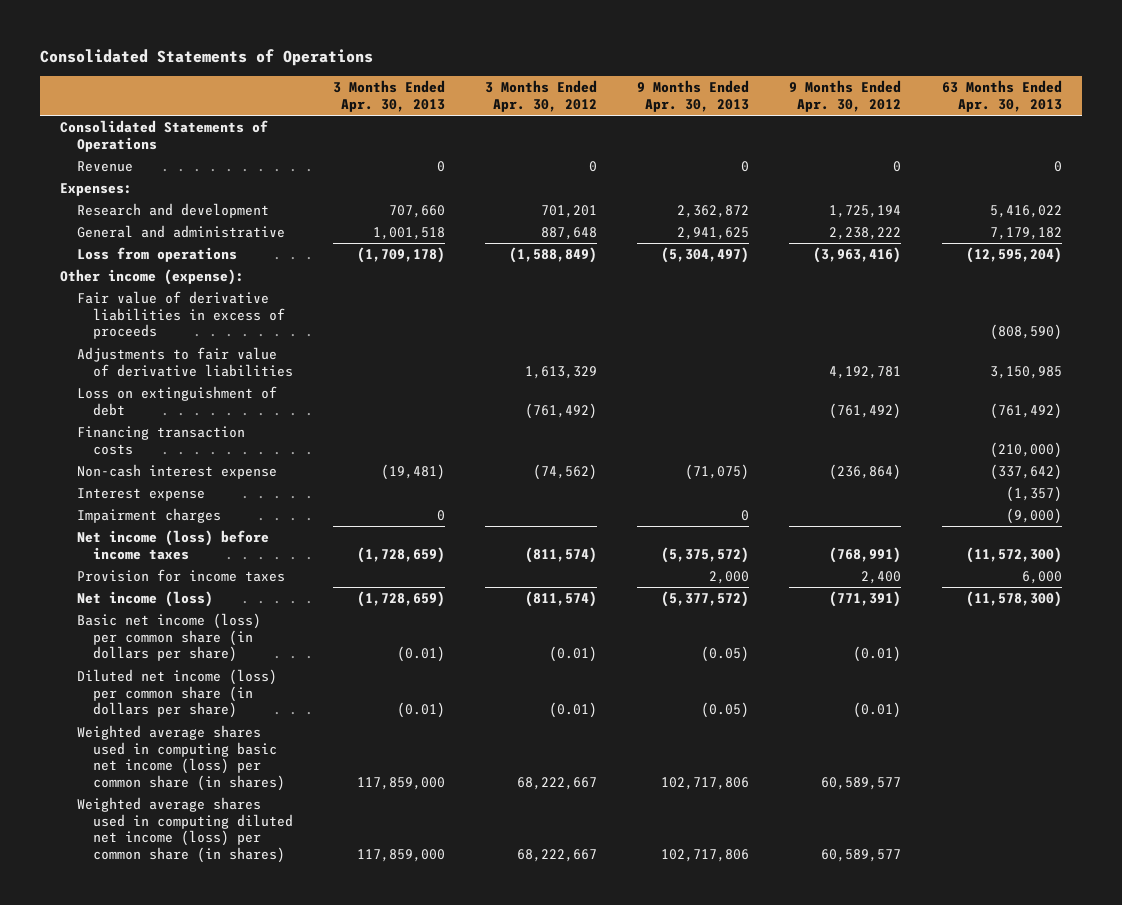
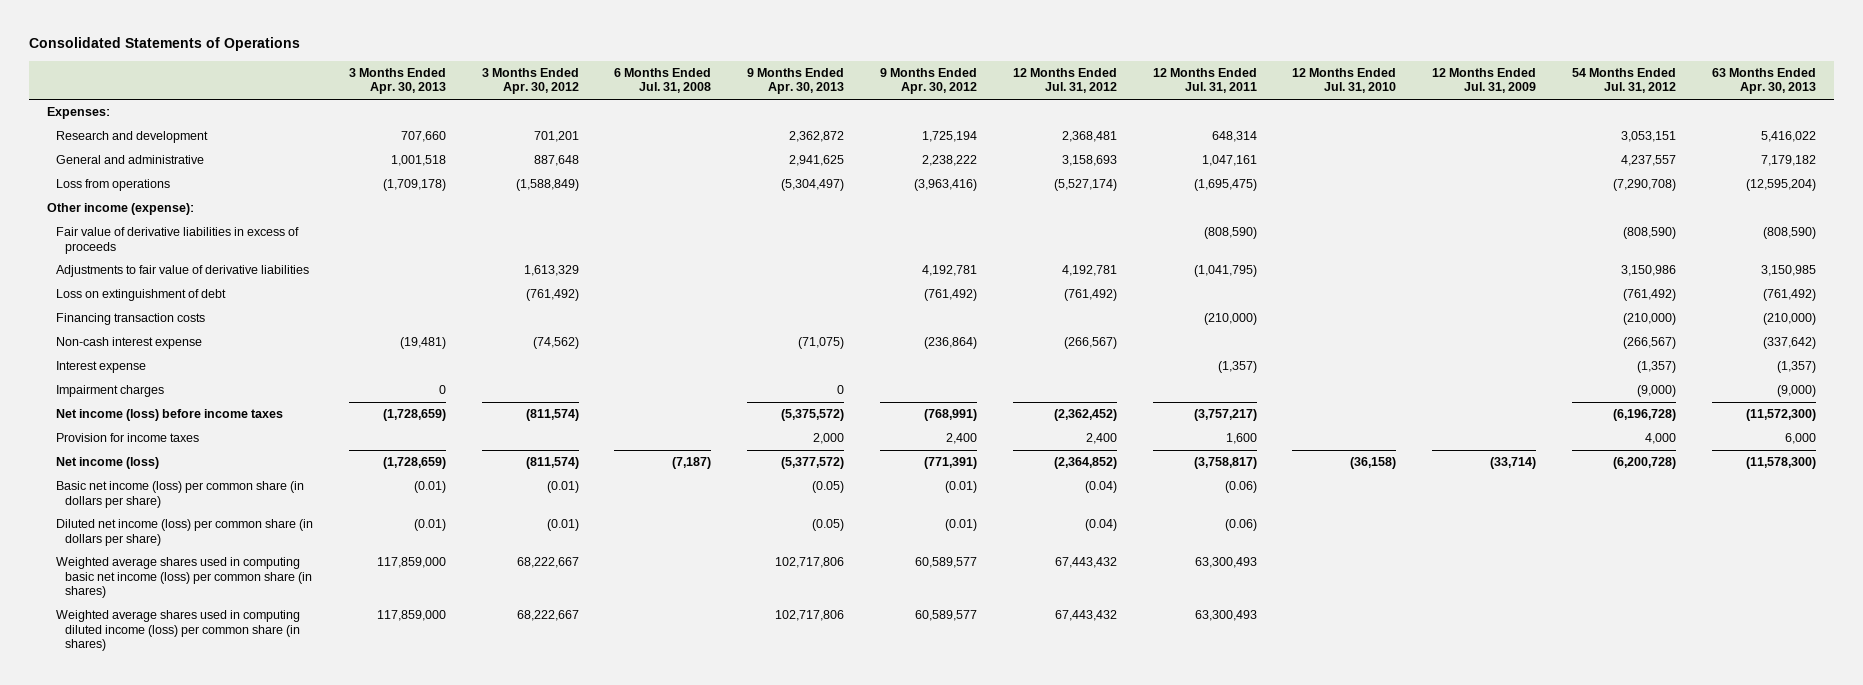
none -> [614,68,712,94] 6 Months Ended Jul. 31, 2008
none -> [1012,68,1117,94] 12 Months Ended Jul. 31, 2012
none -> [1152,68,1257,94] 12 Months Ended Jul. 31, 2011
none -> [1292,68,1397,94] 12 Months Ended Jul. 31, 2010
none -> [1432,68,1537,94] 12 Months Ended Jul. 31, 2009
none -> [1572,68,1677,94] 54 Months Ended Jul. 31, 2012
[60,120,269,152] Consolidated Statements of Operations -> none
[76,161,133,173] Revenue -> none
[76,797,294,864] Weighted average shares used in computing diluted net income (loss) per common share (in shares) -> [55,610,300,651] Weighted average shares used in computing diluted income (loss) per common share (in shares)

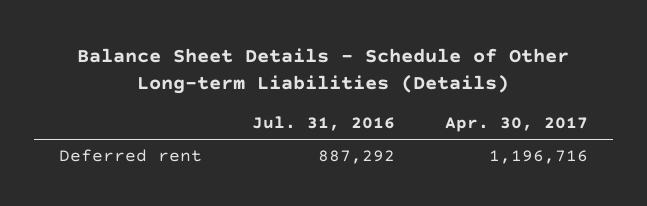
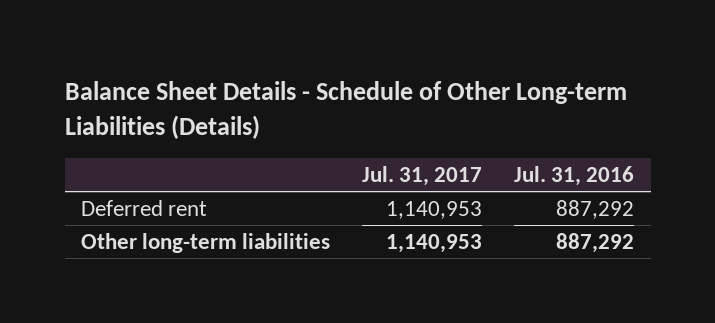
[444,117,588,133] Apr. 30, 2017 -> none
none -> [362,166,483,187] Jul. 31, 2017
none -> [80,233,330,254] Other long-term liabilities

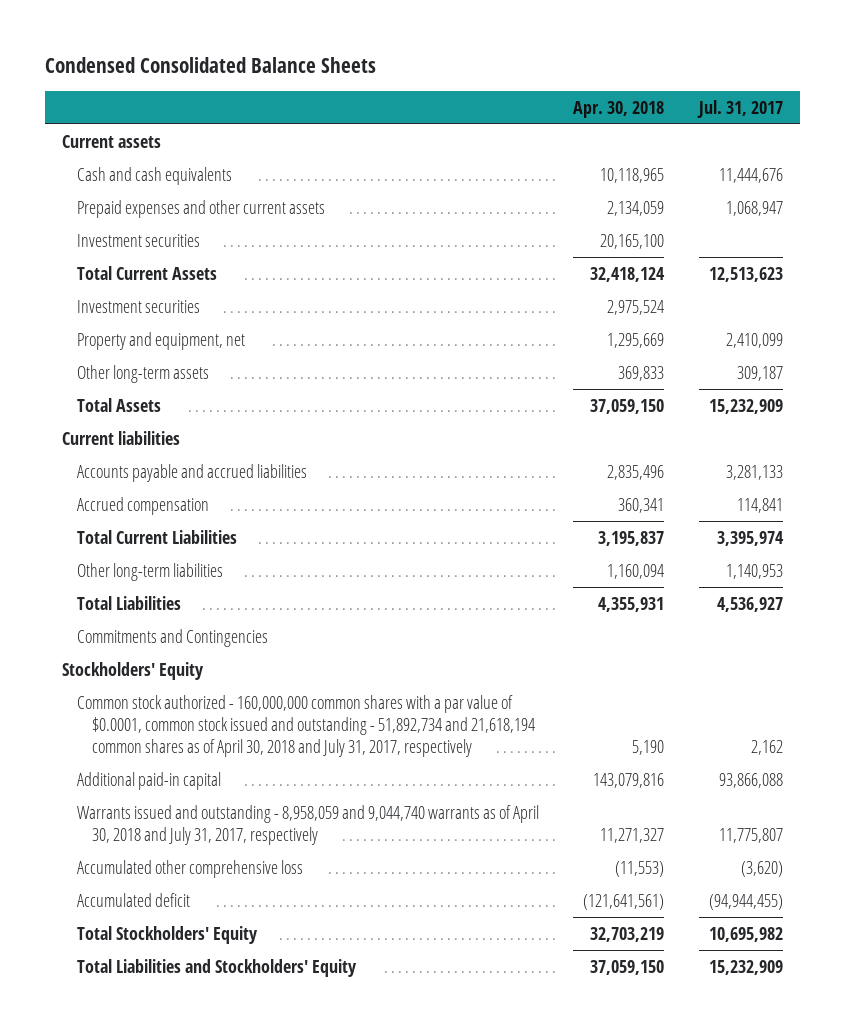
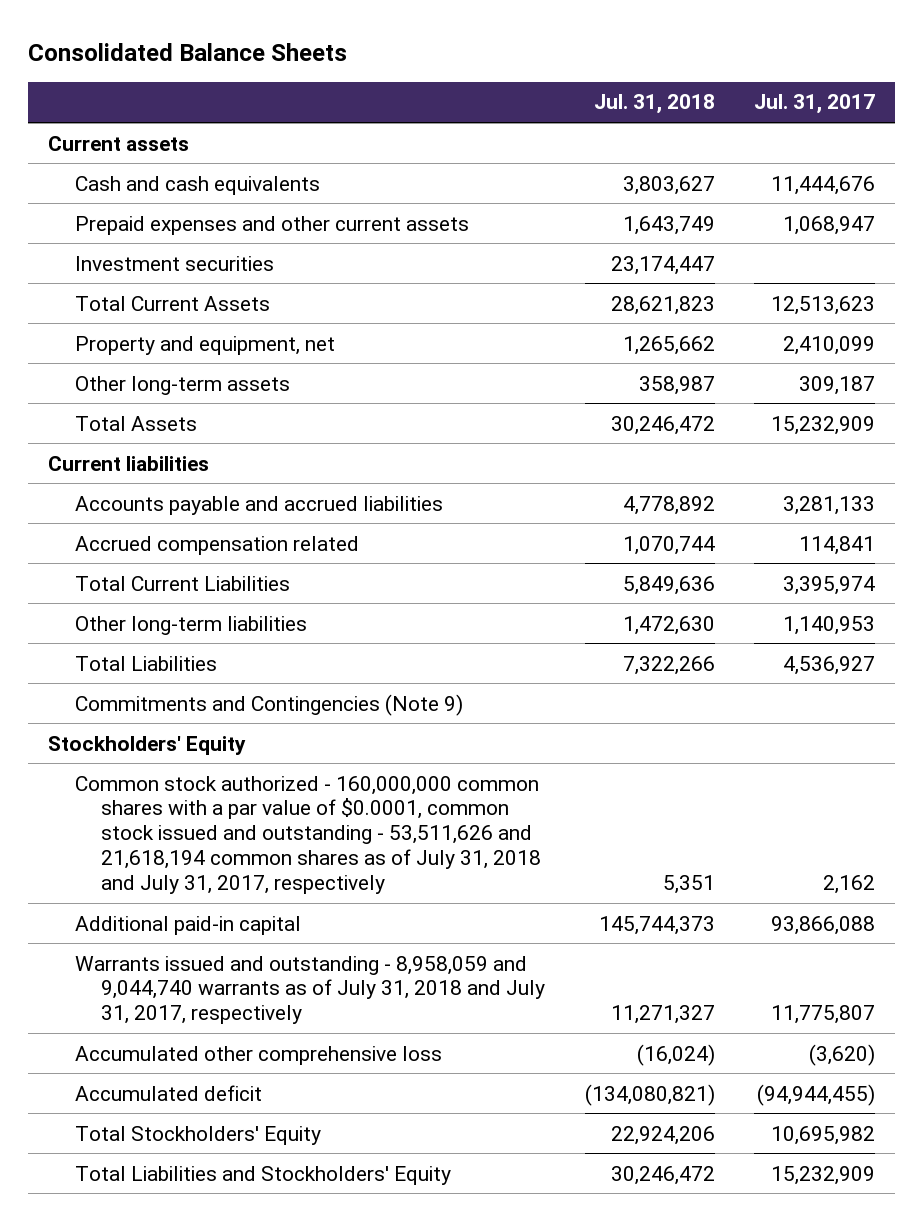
[44,56,376,73] Condensed Consolidated Balance Sheets -> [27,42,347,61] Consolidated Balance Sheets
[573,100,665,118] Apr. 30, 2018 -> none
none -> [593,94,715,115] Jul. 31, 2018
[76,299,200,313] Investment securities -> none
[76,496,209,515] Accrued compensation -> [74,535,359,555] Accrued compensation related
[76,628,268,647] Commitments and Contingencies -> [74,693,463,716] Commitments and Contingencies (Note 9)
[76,694,535,757] Common stock authorized - 160,000,000 common shares with a par value of $0.0001, common stock issued and outstanding - 51,892,734 and 21,618,194 common shares as of April 30, 2018 and July 31, 2017, respectively -> [74,775,542,894] Common stock authorized - 160,000,000 common shares with a par value of $0.0001, common stock issued and outstanding - 53,511,626 and 21,618,194 common shares as of July 31, 2018 and July 31, 2017, respectively
[76,804,539,845] Warrants issued and outstanding - 8,958,059 and 9,044,740 warrants as of April 30, 2018 and July 31, 2017, respectively -> [74,955,546,1025] Warrants issued and outstanding - 8,958,059 and 9,044,740 warrants as of July 31, 2018 and July 31, 2017, respectively

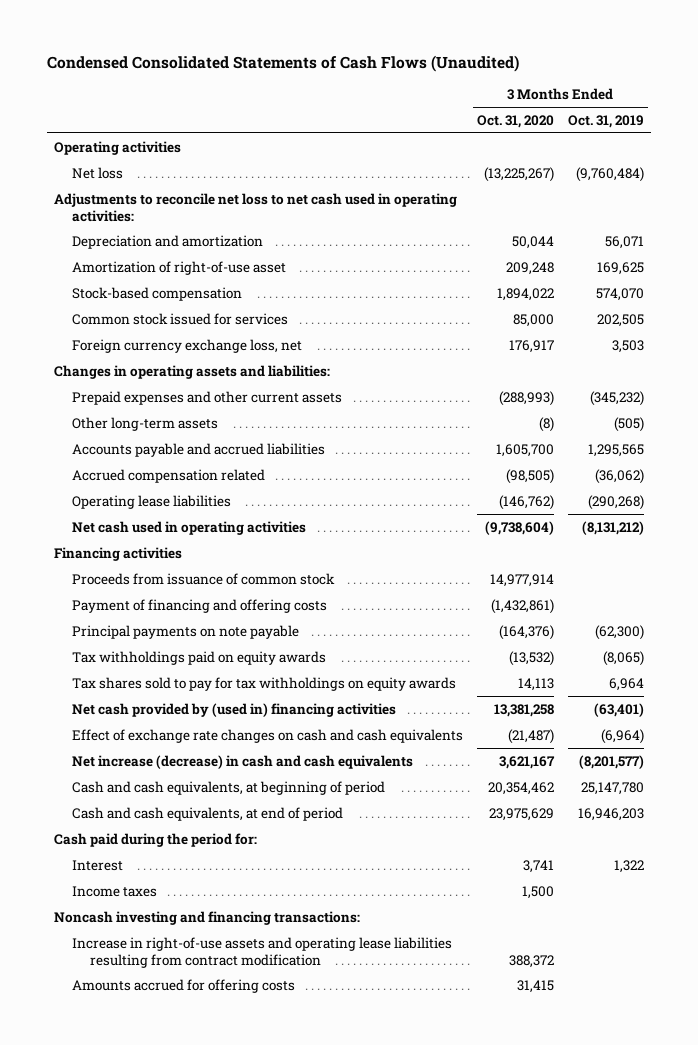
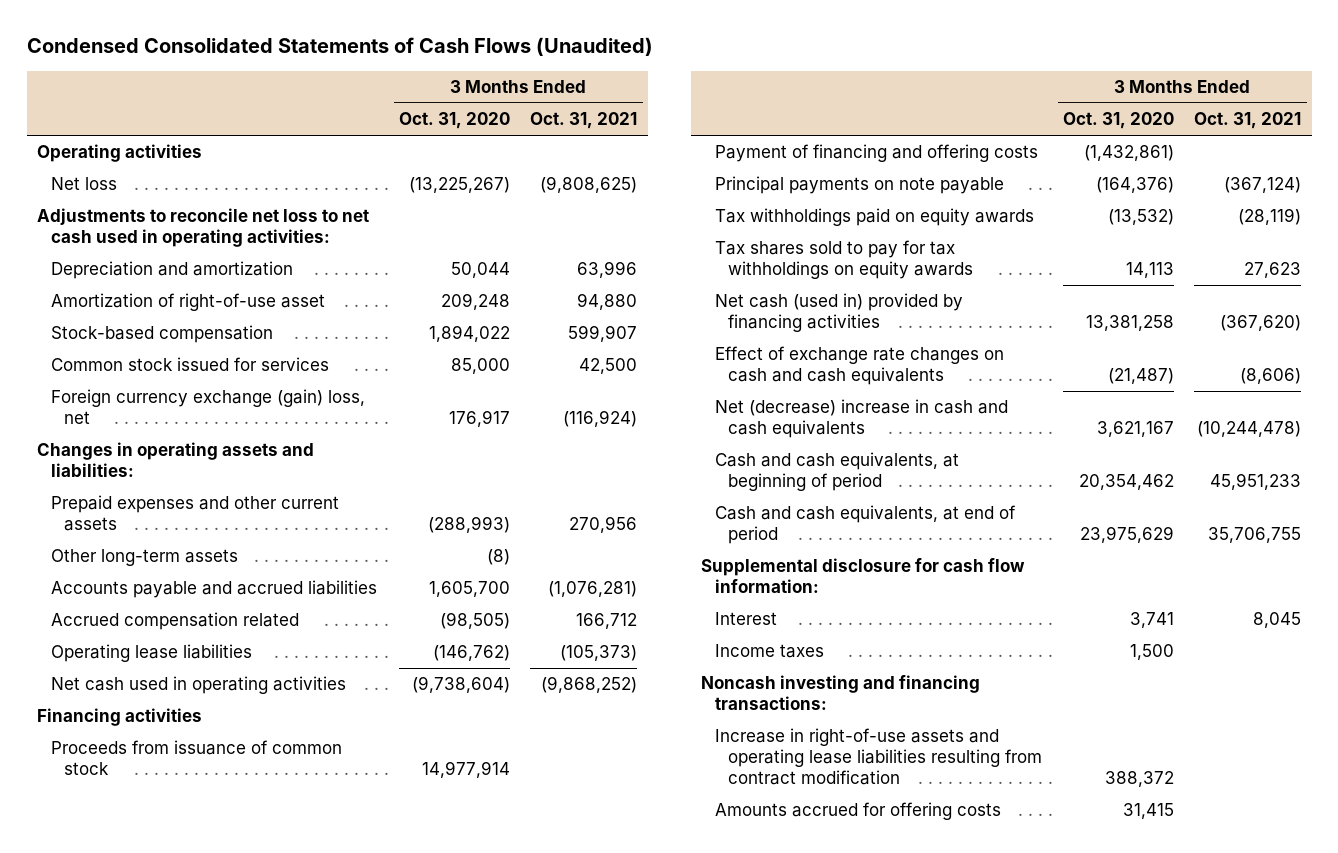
[568,114,645,128] Oct. 31, 2019 -> none
none -> [530,112,638,130] Oct. 31, 2021
[71,338,302,353] Foreign currency exchange loss, net -> [50,389,365,425] Foreign currency exchange (gain) loss, net
[71,702,396,717] Net cash provided by (used in) financing activities -> [714,293,963,333] Net cash (used in) provided by financing activities
[71,754,413,769] Net increase (decrease) in cash and cash equivalents -> [714,399,1008,439] Net (decrease) increase in cash and cash equivalents
[53,832,257,847] Cash paid during the period for: -> none
none -> [700,558,1025,594] Supplemental disclosure for cash flow information:

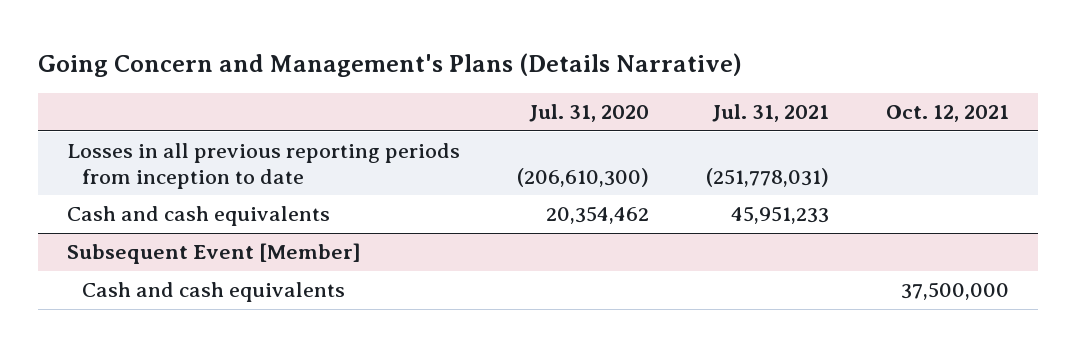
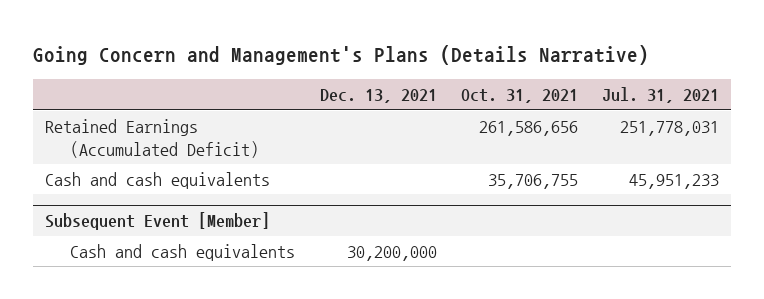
[528,104,649,123] Jul. 31, 2020 -> none
[886,105,1010,123] Oct. 12, 2021 -> none
none -> [319,89,437,104] Dec. 13, 2021
none -> [460,89,578,104] Oct. 31, 2021
[66,143,460,189] Losses in all previous reporting periods from inception to date -> none
none -> [44,119,260,158] Retained Earnings (Accumulated Deficit)

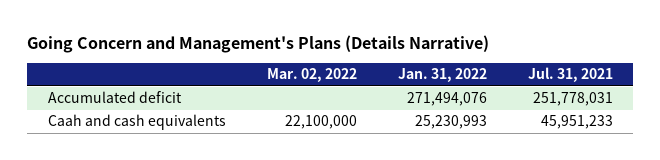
[319,89,437,104] Dec. 13, 2021 -> none
[460,89,578,104] Oct. 31, 2021 -> none
none -> [266,68,357,83] Mar. 02, 2022
none -> [397,68,487,83] Jan. 31, 2022
[44,212,270,231] Subsequent Event [Member] -> none
[70,244,296,262] Cash and cash equivalents -> none
[44,119,260,158] Retained Earnings (Accumulated Deficit) -> [47,91,182,104] Accumulated deficit
[44,172,270,190] Cash and cash equivalents -> [47,114,226,131] Caah and cash equivalents

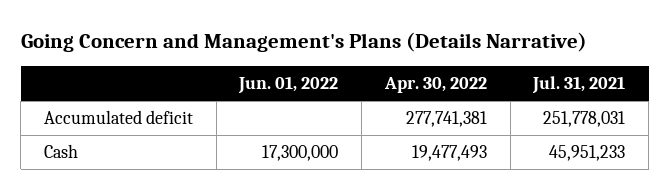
[266,68,357,83] Mar. 02, 2022 -> none
[397,68,487,83] Jan. 31, 2022 -> none
none -> [238,76,339,95] Jun. 01, 2022
none -> [383,77,487,94] Apr. 30, 2022
[47,114,226,131] Caah and cash equivalents -> [44,144,79,159] Cash

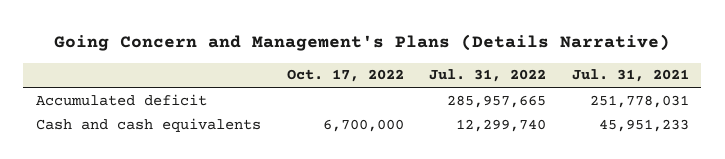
[238,76,339,95] Jun. 01, 2022 -> none
[383,77,487,94] Apr. 30, 2022 -> none
none -> [286,69,404,83] Oct. 17, 2022
none -> [429,69,547,83] Jul. 31, 2022
[44,144,79,159] Cash -> [36,117,262,132] Cash and cash equivalents

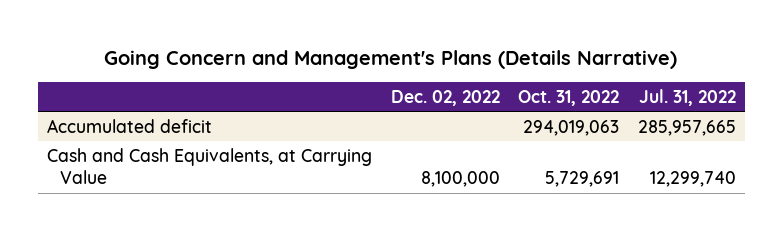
[286,69,404,83] Oct. 17, 2022 -> none
[571,69,689,83] Jul. 31, 2021 -> none
none -> [390,89,500,106] Dec. 02, 2022
none -> [518,89,620,106] Oct. 31, 2022
[36,117,262,132] Cash and cash equivalents -> [47,147,373,185] Cash and Cash Equivalents, at Carrying Value

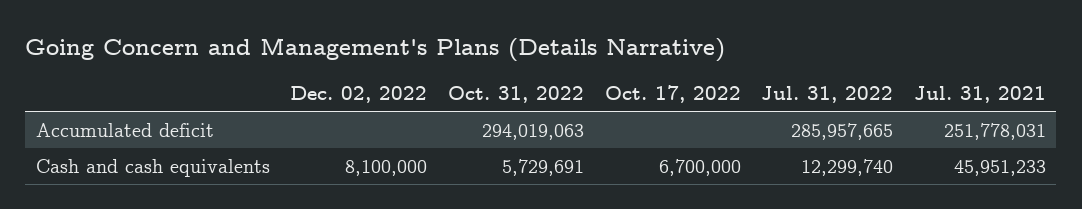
none -> [604,84,741,103] Oct. 17, 2022
none -> [914,85,1047,103] Jul. 31, 2021
[47,147,373,185] Cash and Cash Equivalents, at Carrying Value -> [35,158,270,177] Cash and cash equivalents

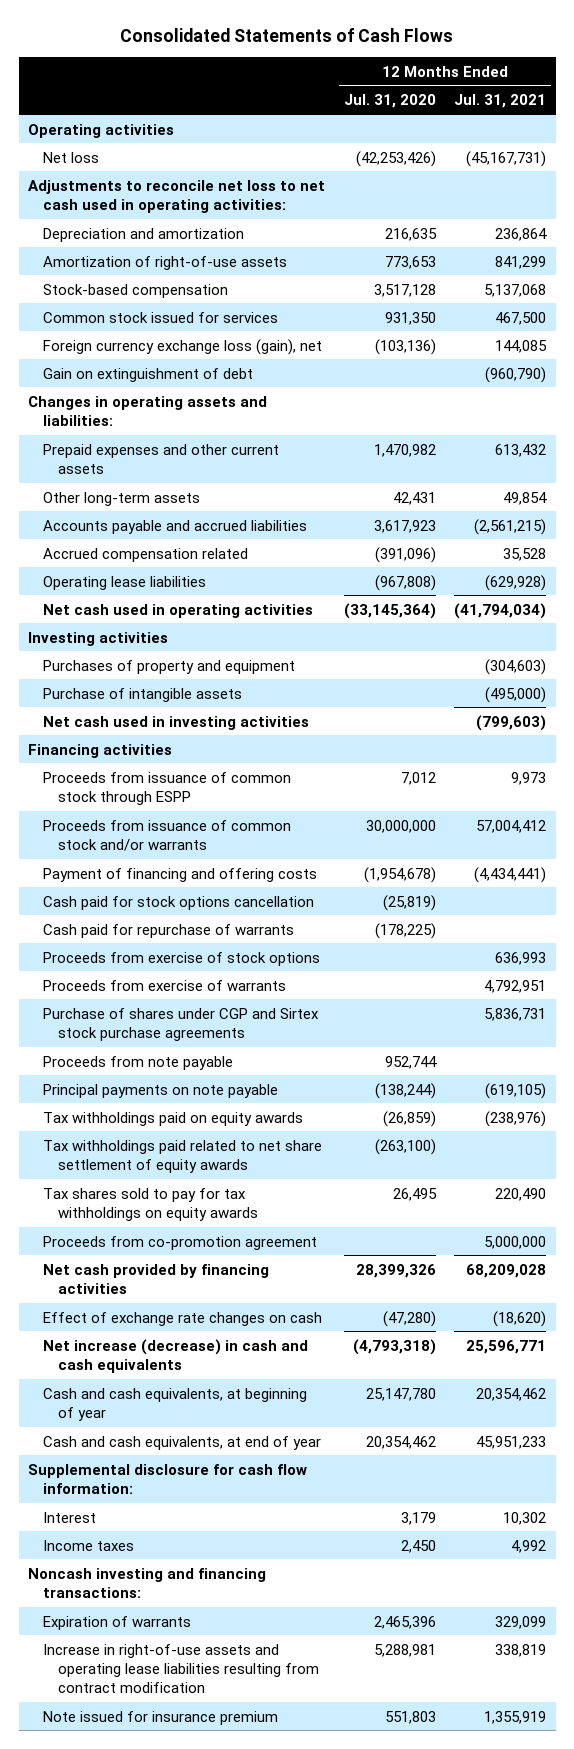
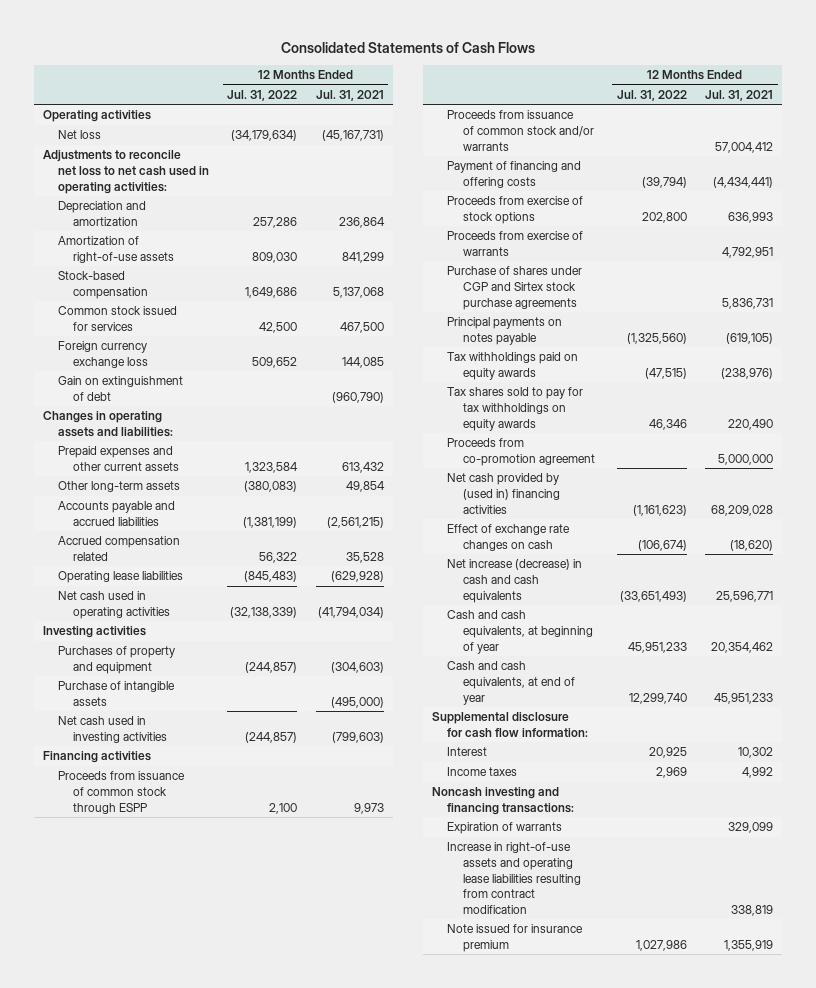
[343,94,436,109] Jul. 31, 2020 -> none
none -> [227,89,298,101] Jul. 31, 2022
[42,338,322,355] Foreign currency exchange loss (gain), net -> [58,341,149,368] Foreign currency exchange loss
[42,895,314,910] Cash paid for stock options cancellation -> none
[42,923,294,938] Cash paid for repurchase of warrants -> none
[42,1055,233,1070] Proceeds from note payable -> none
[42,1083,278,1098] Principal payments on note payable -> [447,317,563,345] Principal payments on notes payable
[42,1139,322,1173] Tax withholdings paid related to net share settlement of equity awards -> none
[42,1263,269,1294] Net cash provided by financing activities -> [447,473,560,514] Net cash provided by (used in) financing activities

